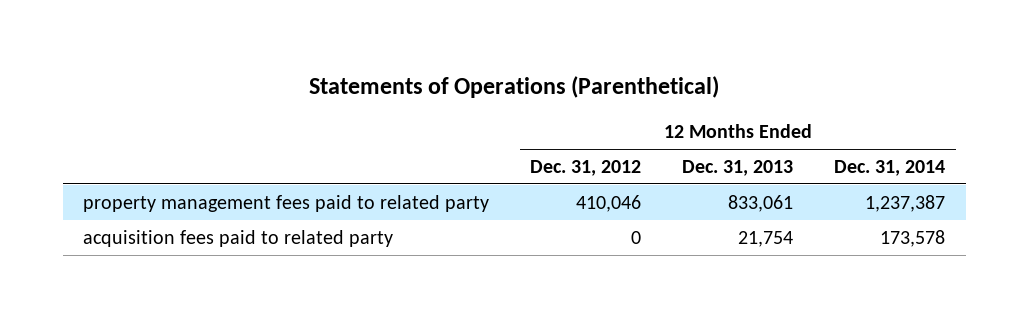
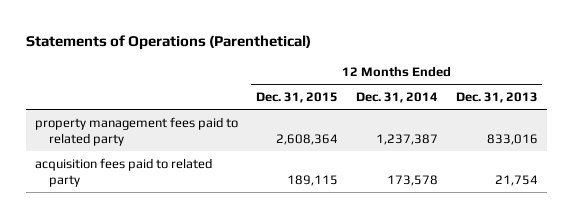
[530,160,642,177] Dec. 31, 2012 -> none
none -> [255,91,338,103] Dec. 31, 2015
[728,194,794,212] 833,061 -> [486,133,538,145] 833,016

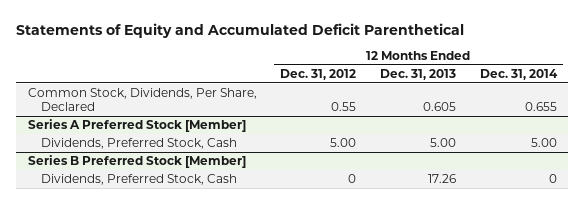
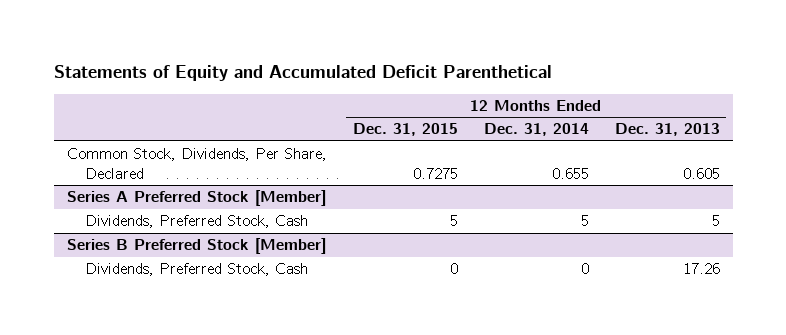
[280,68,357,80] Dec. 31, 2012 -> none
none -> [352,123,458,137] Dec. 31, 2015
[429,138,456,148] 5.00 -> [711,215,720,227] 5
[530,138,557,148] 5.00 -> [580,215,589,227] 5

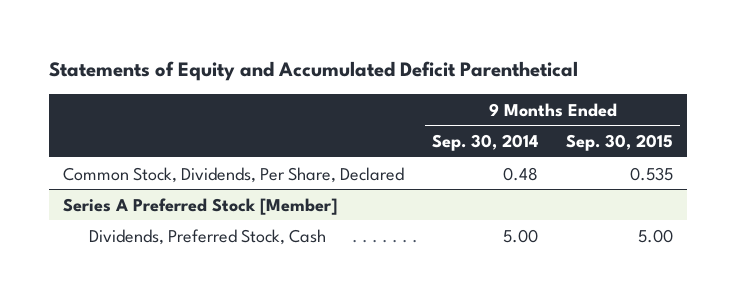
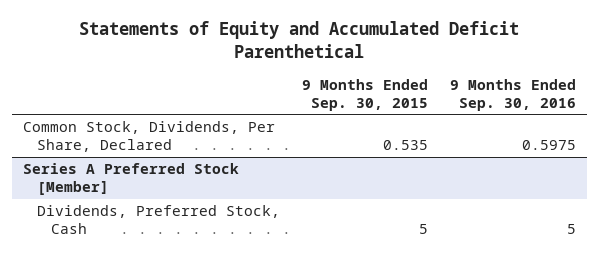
[431,134,538,152] Sep. 30, 2014 -> none
none -> [449,78,576,111] 9 Months Ended Sep. 30, 2016
[638,228,674,243] 5.00 -> [418,224,428,235] 5

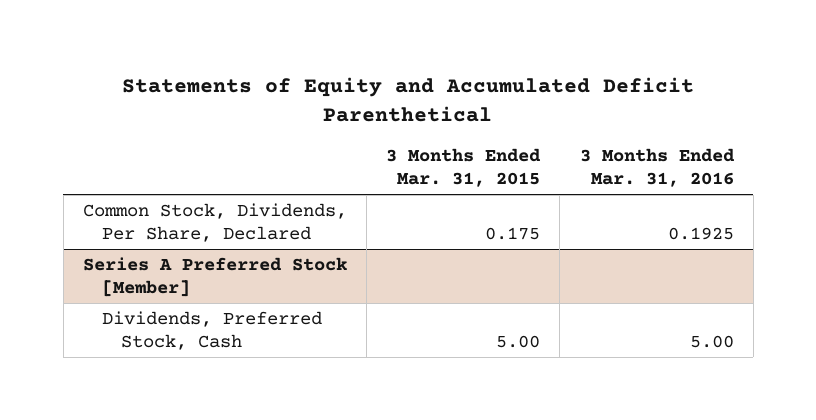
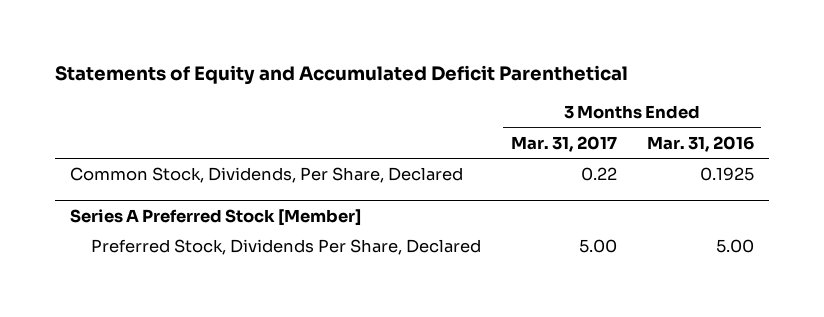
[386,148,542,188] 3 Months Ended Mar. 31, 2015 -> none
none -> [510,135,617,152] Mar. 31, 2017
[102,311,323,350] Dividends, Preferred Stock, Cash -> none
none -> [91,239,482,256] Preferred Stock, Dividends Per Share, Declared

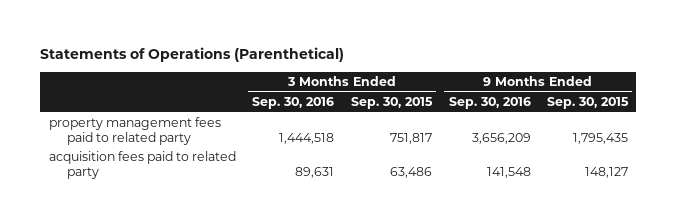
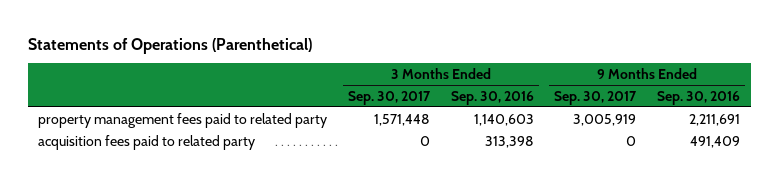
[350,96,433,109] Sep. 30, 2015 -> none
[547,96,630,109] Sep. 30, 2015 -> none
none -> [347,90,431,105] Sep. 30, 2017
none -> [554,90,638,105] Sep. 30, 2017
[279,132,335,144] 1,444,518 -> [473,113,534,126] 1,140,603
[471,132,531,144] 3,656,209 -> [689,113,741,126] 2,211,691
[295,166,335,178] 89,631 -> [484,135,534,148] 313,398
[486,166,531,178] 141,548 -> [690,135,741,148] 491,409

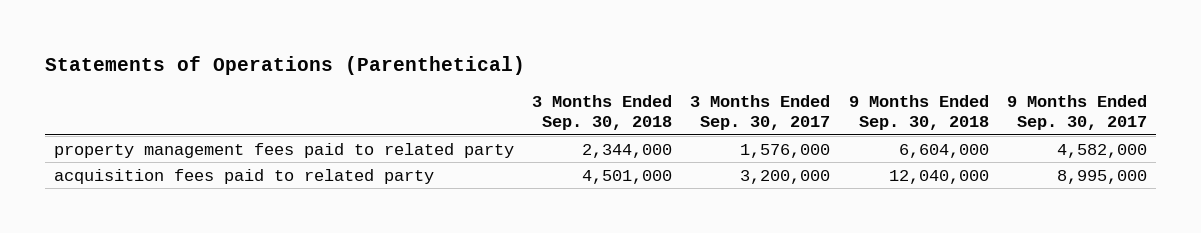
[450,90,534,105] Sep. 30, 2016 -> none
[657,90,741,105] Sep. 30, 2016 -> none
none -> [532,94,673,131] 3 Months Ended Sep. 30, 2018
none -> [848,94,989,131] 9 Months Ended Sep. 30, 2018
[373,113,430,126] 1,571,448 -> [740,143,831,158] 1,576,000
[573,113,637,126] 3,005,919 -> [1056,143,1147,158] 4,582,000
[419,135,430,146] 0 -> [740,169,831,184] 3,200,000
[626,135,637,146] 0 -> [1056,169,1147,184] 8,995,000

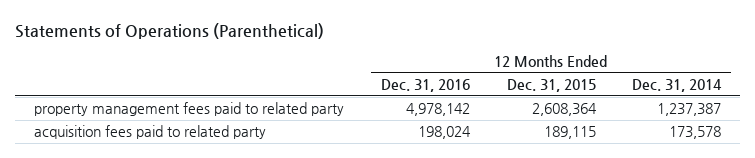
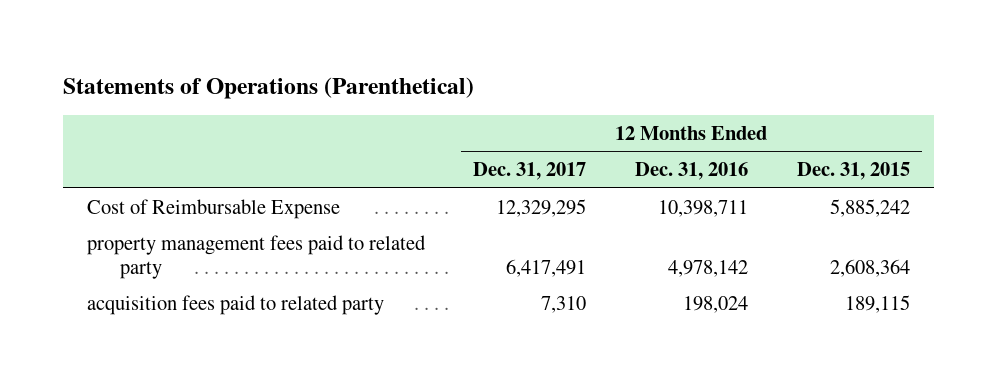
[632,79,723,93] Dec. 31, 2014 -> none
none -> [473,162,587,181] Dec. 31, 2017
none -> [86,198,340,219] Cost of Reimbursable Expense

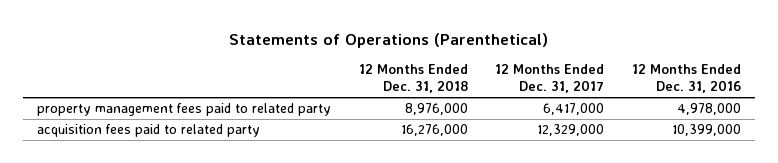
[796,162,910,181] Dec. 31, 2015 -> none
none -> [358,64,468,94] 12 Months Ended Dec. 31, 2018
[86,198,340,219] Cost of Reimbursable Expense -> none
[506,259,587,278] 6,417,491 -> [543,103,605,116] 6,417,000
[667,260,748,278] 4,978,142 -> [677,103,742,116] 4,978,000
[541,295,587,313] 7,310 -> [537,124,605,137] 12,329,000
[682,295,748,313] 198,024 -> [672,124,742,137] 10,399,000

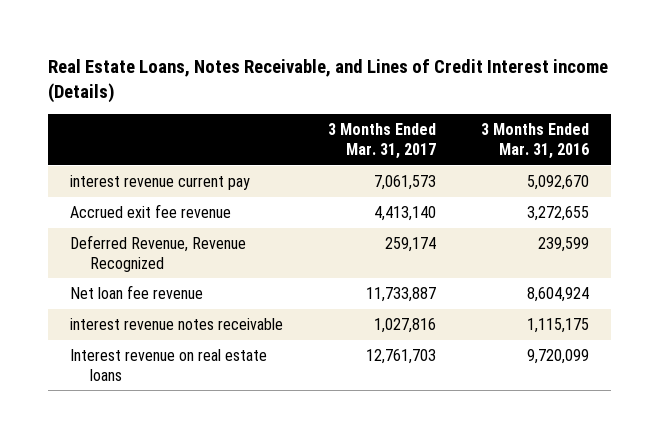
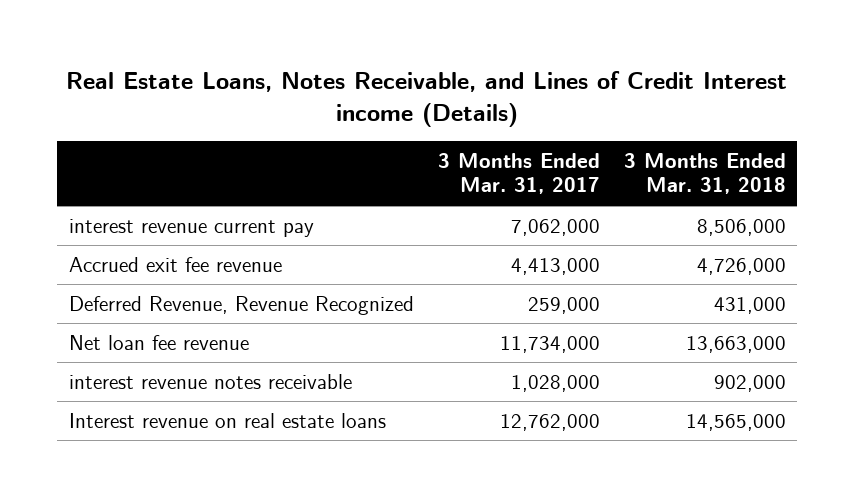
[481,123,590,159] 3 Months Ended Mar. 31, 2016 -> none
none -> [623,152,786,195] 3 Months Ended Mar. 31, 2018
[374,175,437,191] 7,061,573 -> [510,218,600,236] 7,062,000
[374,206,437,222] 4,413,140 -> [510,257,600,275] 4,413,000
[385,237,437,253] 259,174 -> [527,296,600,314] 259,000
[366,287,437,303] 11,733,887 -> [499,335,600,353] 11,734,000
[374,318,437,334] 1,027,816 -> [510,374,600,392] 1,028,000
[366,349,437,365] 12,761,703 -> [499,413,600,431] 12,762,000

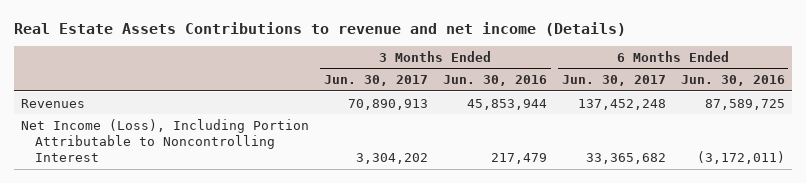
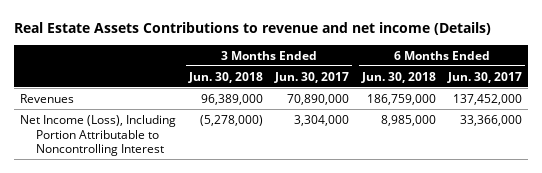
[442,75,547,87] Jun. 30, 2016 -> none
[680,75,785,87] Jun. 30, 2016 -> none
none -> [187,71,263,83] Jun. 30, 2018
none -> [360,71,436,83] Jun. 30, 2018
[347,98,428,110] 70,890,913 -> [287,93,350,105] 70,890,000
[577,98,666,110] 137,452,248 -> [453,93,523,105] 137,452,000
[355,153,428,165] 3,304,202 -> [294,114,350,126] 3,304,000
[585,153,666,165] 33,365,682 -> [460,114,523,126] 33,366,000

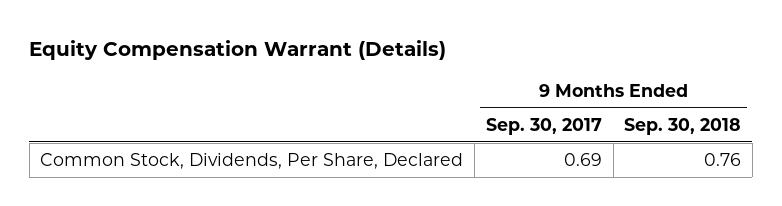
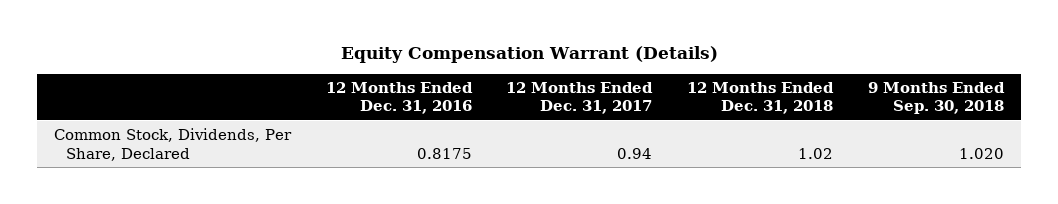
[485,118,602,136] Sep. 30, 2017 -> none
none -> [325,82,473,115] 12 Months Ended Dec. 31, 2016
none -> [506,82,654,115] 12 Months Ended Dec. 31, 2017
none -> [686,82,834,115] 12 Months Ended Dec. 31, 2018
[704,153,742,167] 0.76 -> [958,147,1004,159] 1.020

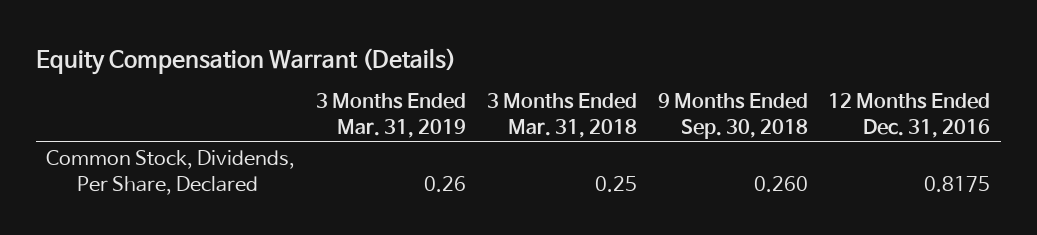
[506,82,654,115] 12 Months Ended Dec. 31, 2017 -> none
[686,82,834,115] 12 Months Ended Dec. 31, 2018 -> none
none -> [316,93,467,138] 3 Months Ended Mar. 31, 2019
none -> [486,93,637,138] 3 Months Ended Mar. 31, 2018
[958,147,1004,159] 1.020 -> [753,175,808,192] 0.260

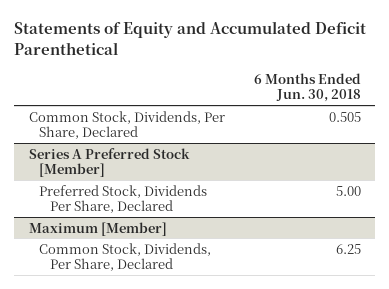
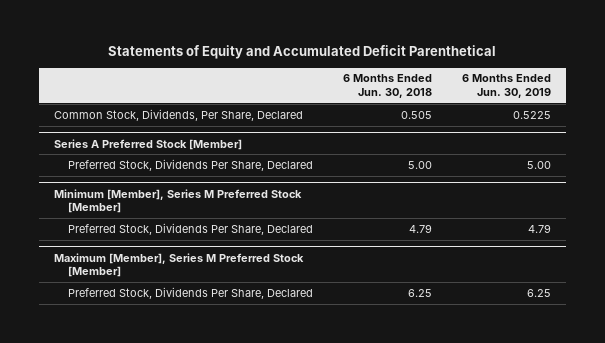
none -> [461,74,551,98] 6 Months Ended Jun. 30, 2019
[28,221,167,236] Maximum [Member] -> none
none -> [54,188,303,213] Minimum [Member], Series M Preferred Stock [Member]
none -> [67,222,313,235] Preferred Stock, Dividends Per Share, Declared
none -> [54,252,305,277] Maximum [Member], Series M Preferred Stock [Member]
[39,242,212,272] Common Stock, Dividends, Per Share, Declared -> [67,286,313,299] Preferred Stock, Dividends Per Share, Declared

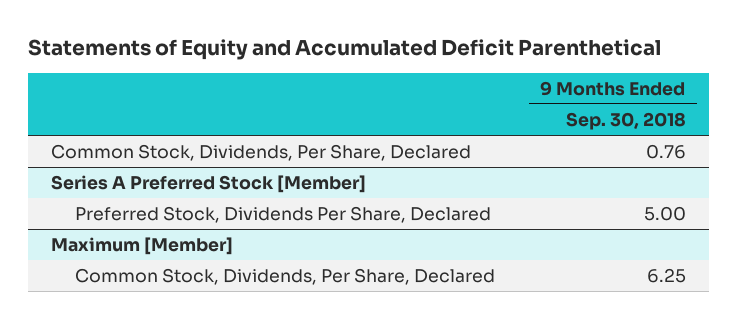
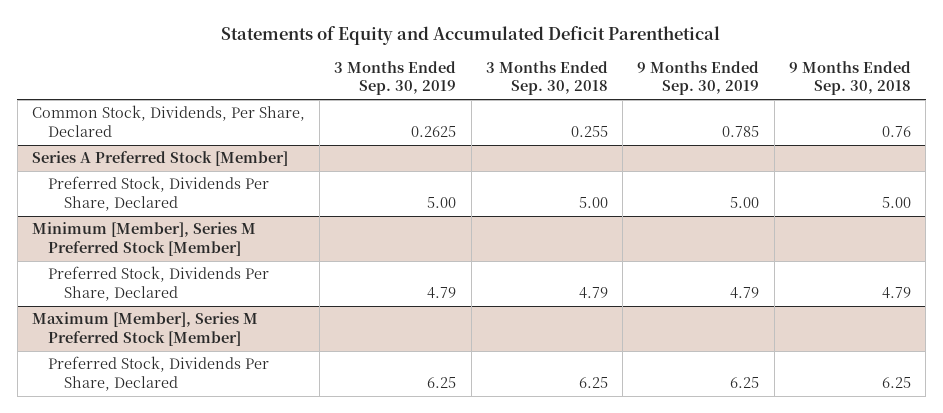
none -> [334,60,457,96] 3 Months Ended Sep. 30, 2019
none -> [485,60,608,96] 3 Months Ended Sep. 30, 2018
none -> [637,60,760,96] 9 Months Ended Sep. 30, 2019
[50,237,233,256] Maximum [Member] -> none
none -> [32,222,257,257] Minimum [Member], Series M Preferred Stock [Member]
none -> [48,266,270,302] Preferred Stock, Dividends Per Share, Declared
none -> [32,312,259,347] Maximum [Member], Series M Preferred Stock [Member]
[74,268,495,286] Common Stock, Dividends, Per Share, Declared -> [48,356,270,392] Preferred Stock, Dividends Per Share, Declared

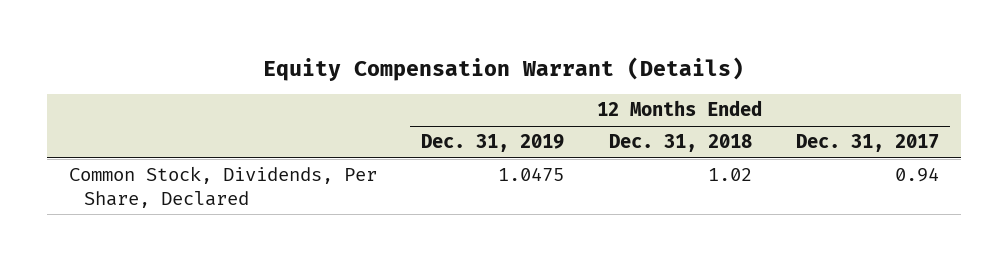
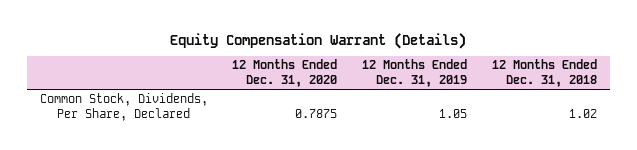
[795,134,939,153] Dec. 31, 2017 -> none
none -> [232,59,338,88] 12 Months Ended Dec. 31, 2020
[498,167,565,182] 1.0475 -> [439,108,468,118] 1.05

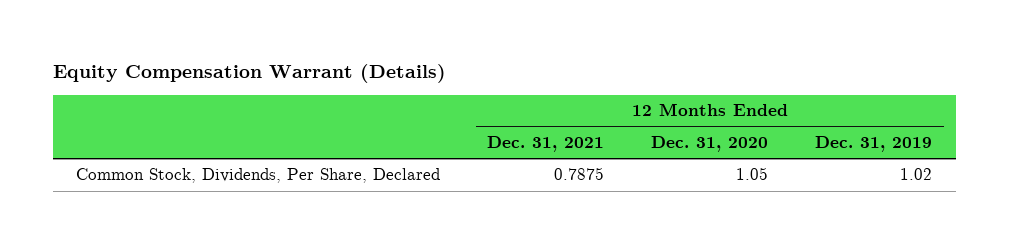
[492,59,598,88] 12 Months Ended Dec. 31, 2018 -> none
none -> [487,135,605,152] Dec. 31, 2021
[295,108,338,118] 0.7875 -> [736,167,769,181] 1.05
[439,108,468,118] 1.05 -> [900,168,933,181] 1.02

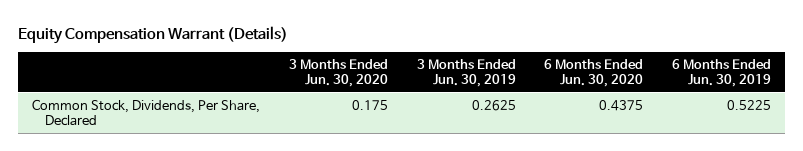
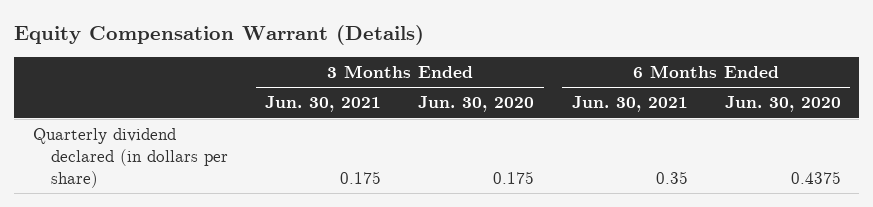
[416,58,516,88] 3 Months Ended Jun. 30, 2019 -> none
[671,58,771,88] 6 Months Ended Jun. 30, 2019 -> none
none -> [265,96,382,113] Jun. 30, 2021
none -> [571,96,688,113] Jun. 30, 2021
[32,99,261,127] Common Stock, Dividends, Per Share, Declared -> [32,127,229,188] Quarterly dividend declared (in dollars per share)

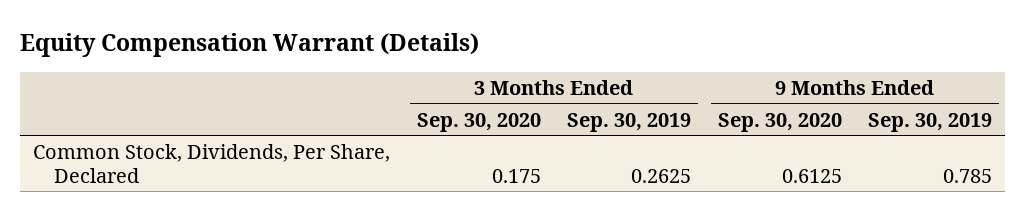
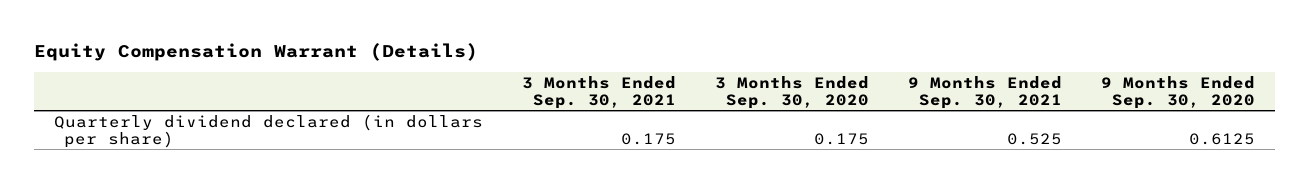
[567,112,692,132] Sep. 30, 2019 -> none
[867,112,992,132] Sep. 30, 2019 -> none
none -> [521,75,676,109] 3 Months Ended Sep. 30, 2021
none -> [908,75,1063,109] 9 Months Ended Sep. 30, 2021
[33,144,391,183] Common Stock, Dividends, Per Share, Declared -> [53,113,483,148] Quarterly dividend declared (in dollars per share)

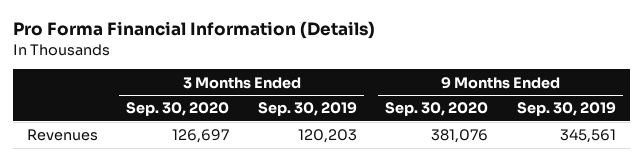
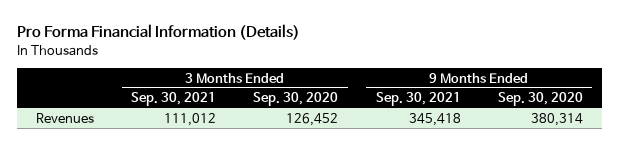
[257,102,357,117] Sep. 30, 2019 -> none
[517,102,617,117] Sep. 30, 2019 -> none
none -> [131,92,217,107] Sep. 30, 2021
none -> [375,92,461,107] Sep. 30, 2021
[172,129,230,144] 126,697 -> [286,112,339,126] 126,452
[431,129,489,144] 381,076 -> [531,112,584,126] 380,314

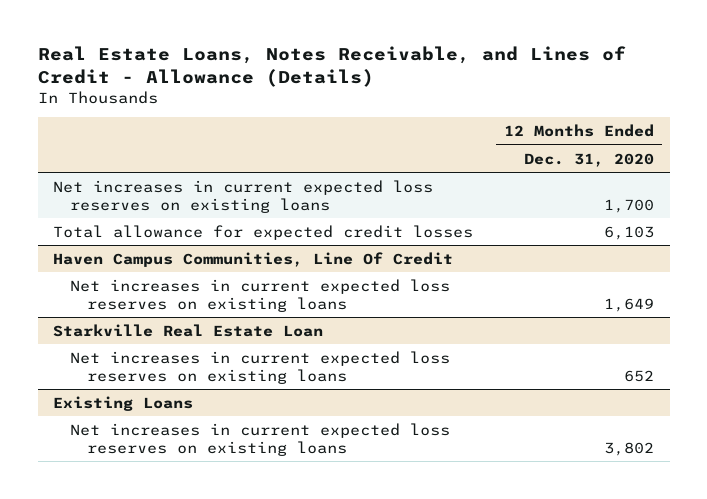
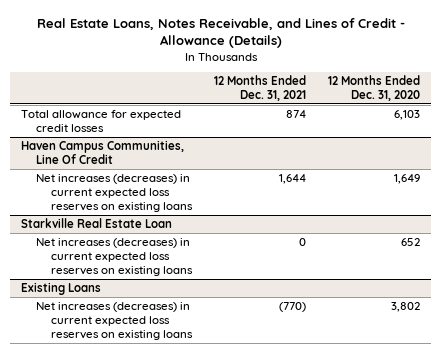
none -> [214,74,307,102] 12 Months Ended Dec. 31, 2021
[53,179,434,213] Net increases in current expected loss reserves on existing loans -> none
[70,278,451,312] Net increases in current expected loss reserves on existing loans -> [36,173,194,213] Net increases (decreases) in current expected loss reserves on existing loans
[70,350,451,384] Net increases in current expected loss reserves on existing loans -> [36,237,194,277] Net increases (decreases) in current expected loss reserves on existing loans
[70,422,451,456] Net increases in current expected loss reserves on existing loans -> [36,301,194,341] Net increases (decreases) in current expected loss reserves on existing loans

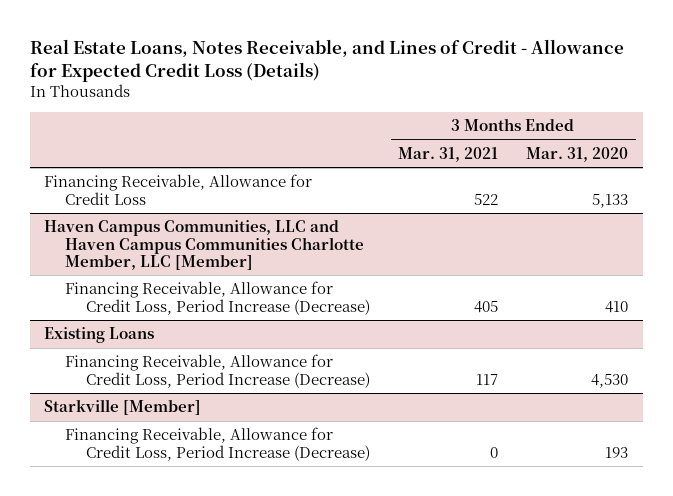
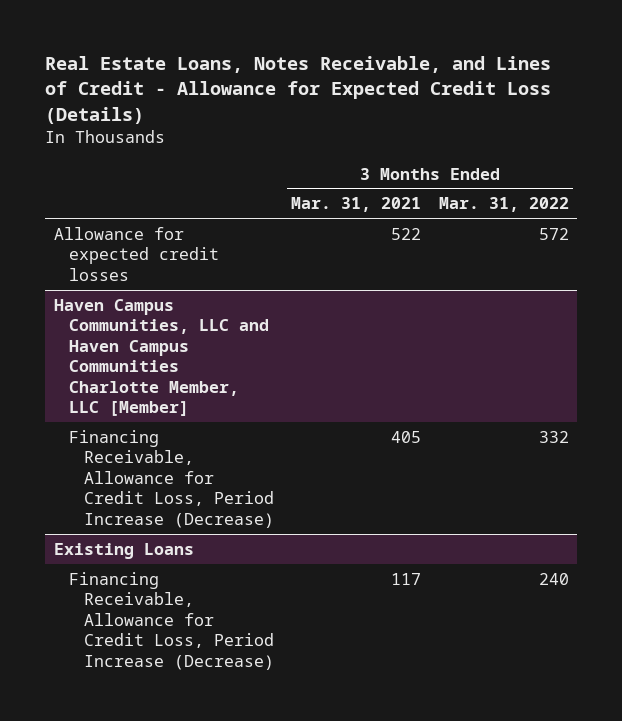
[526,147,629,163] Mar. 31, 2020 -> none
none -> [438,197,569,213] Mar. 31, 2022
[44,174,313,205] Financing Receivable, Allowance for Credit Loss -> [53,226,219,281] Allowance for expected credit losses
[44,399,202,416] Starkville [Member] -> none
[65,427,371,461] Financing Receivable, Allowance for Credit Loss, Period Increase (Decrease) -> none

